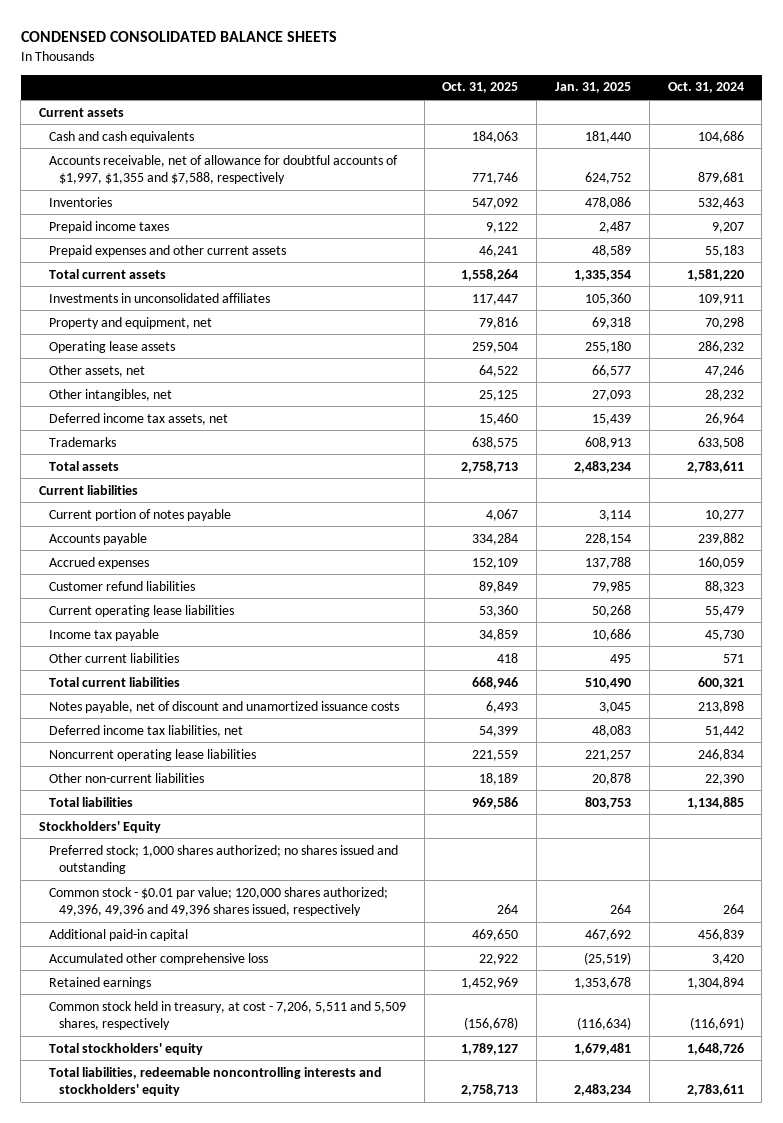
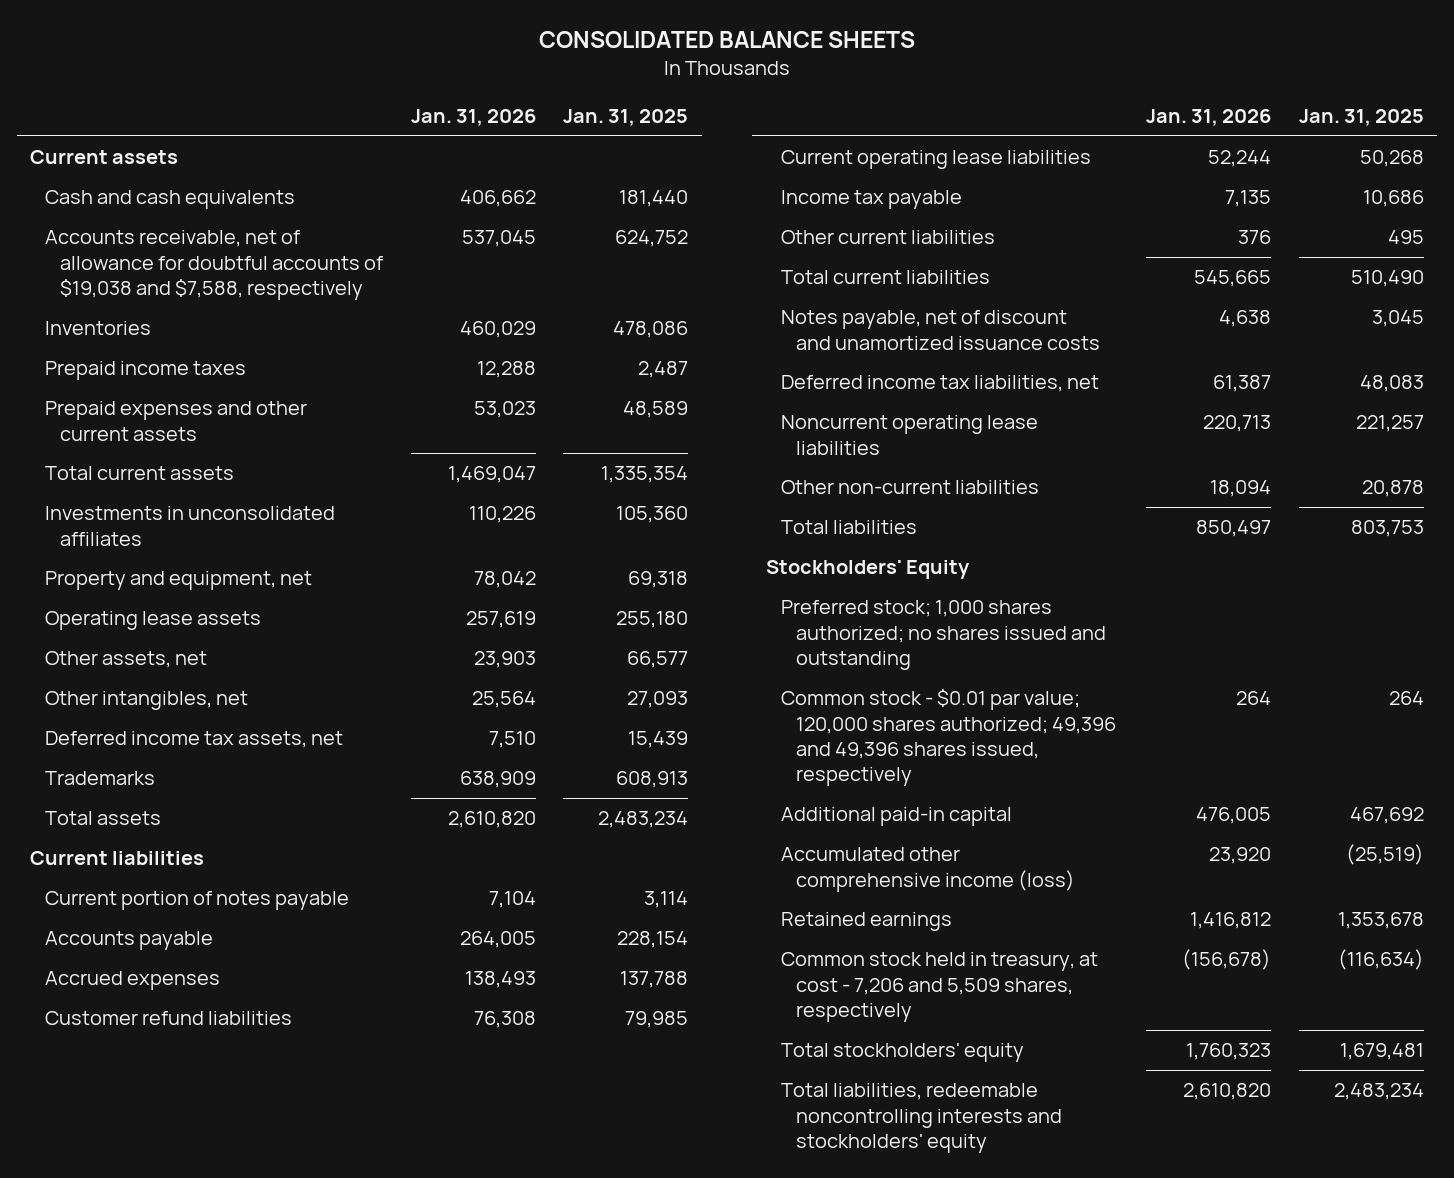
[20,31,337,43] CONDENSED CONSOLIDATED BALANCE SHEETS -> [538,30,915,48] CONSOLIDATED BALANCE SHEETS
[442,82,519,94] Oct. 31, 2025 -> none
[667,82,744,94] Oct. 31, 2024 -> none
none -> [410,108,536,126] Jan. 31, 2026
[48,154,398,185] Accounts receivable, net of allowance for doubtful accounts of $1,997, $1,355 and $7,588, respectively -> [45,230,384,300] Accounts receivable, net of allowance for doubtful accounts of $19,038 and $7,588, respectively
[48,886,388,917] Common stock - $0.01 par value; 120,000 shares authorized; 49,396, 49,396 and 49,396 shares issued, respectively -> [780,689,1116,786] Common stock - $0.01 par value; 120,000 shares authorized; 49,396 and 49,396 shares issued, respectively
[48,952,268,965] Accumulated other comprehensive loss -> [780,847,1075,892] Accumulated other comprehensive income (loss)
[48,1000,406,1031] Common stock held in treasury, at cost - 7,206, 5,511 and 5,509 shares, respectively -> [780,952,1098,1022] Common stock held in treasury, at cost - 7,206 and 5,509 shares, respectively

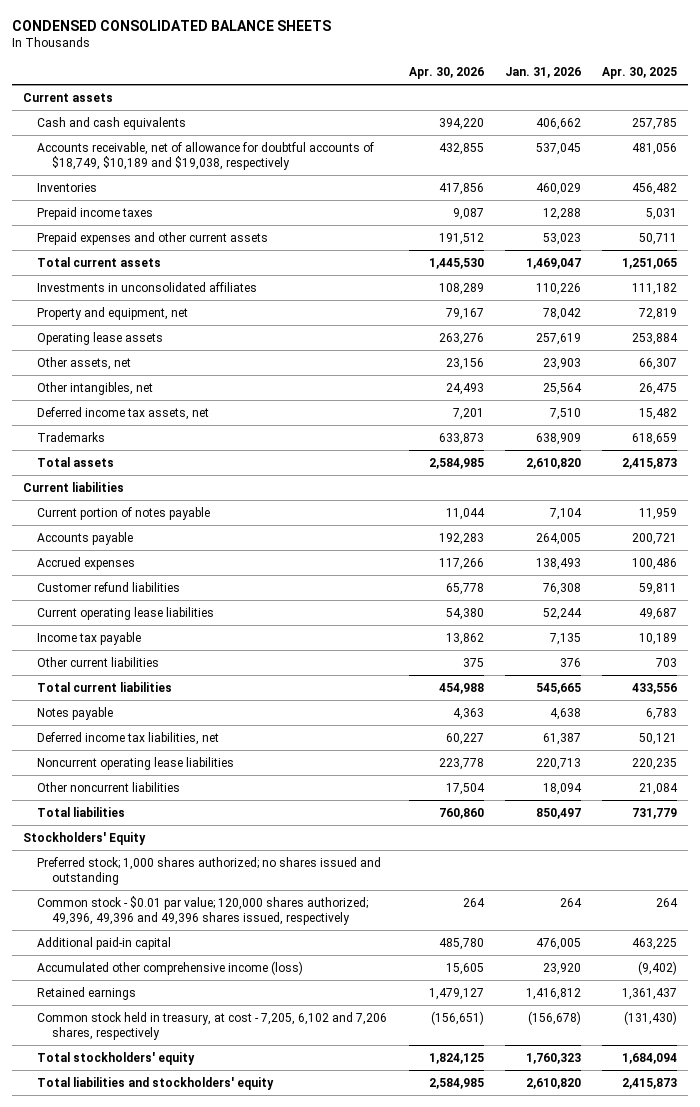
[538,30,915,48] CONSOLIDATED BALANCE SHEETS -> [12,20,332,32] CONDENSED CONSOLIDATED BALANCE SHEETS
[563,108,689,126] Jan. 31, 2025 -> none
none -> [408,67,484,80] Apr. 30, 2026
none -> [602,67,678,80] Apr. 30, 2025
[45,230,384,300] Accounts receivable, net of allowance for doubtful accounts of $19,038 and $7,588, respectively -> [37,141,375,170] Accounts receivable, net of allowance for doubtful accounts of $18,749, $10,189 and $19,038, respectively
[780,310,1100,350] Notes payable, net of discount and unamortized issuance costs -> [37,706,114,720] Notes payable
[780,480,1039,495] Other non-current liabilities -> [37,781,181,792] Other noncurrent liabilities
[780,689,1116,786] Common stock - $0.01 par value; 120,000 shares authorized; 49,396 and 49,396 shares issued, respectively -> [37,895,369,925] Common stock - $0.01 par value; 120,000 shares authorized; 49,396, 49,396 and 49,396 shares issued, respectively
[780,952,1098,1022] Common stock held in treasury, at cost - 7,206 and 5,509 shares, respectively -> [37,1011,388,1040] Common stock held in treasury, at cost - 7,205, 6,102 and 7,206 shares, respectively
[780,1083,1062,1153] Total liabilities, redeemable noncontrolling interests and stockholders' equity -> [37,1076,275,1090] Total liabilities and stockholders' equity

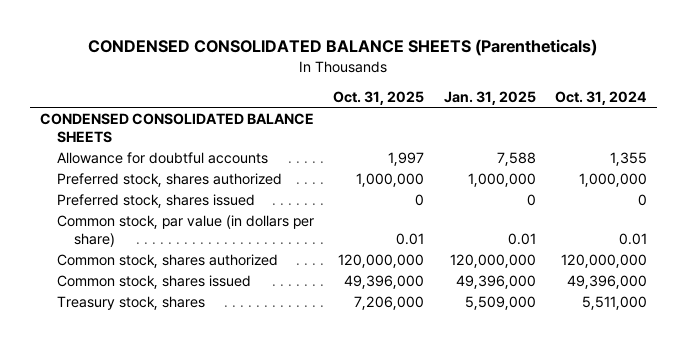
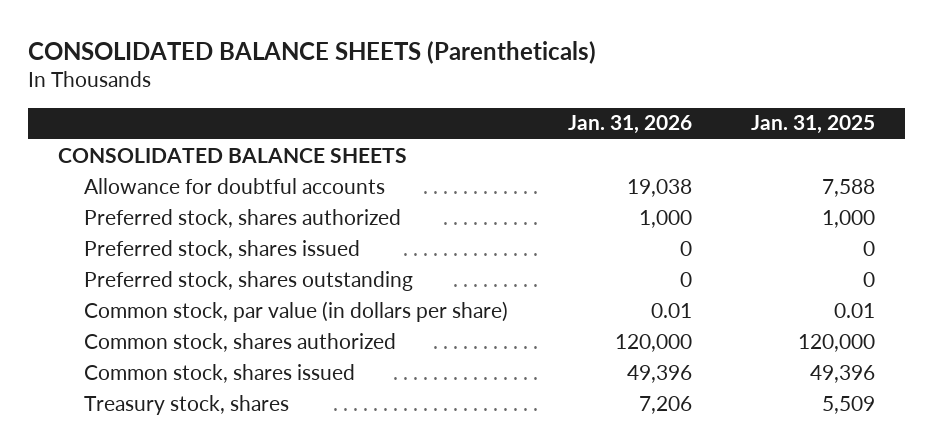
[88,39,598,57] CONDENSED CONSOLIDATED BALANCE SHEETS (Parentheticals) -> [28,40,597,64] CONSOLIDATED BALANCE SHEETS (Parentheticals)
[333,90,425,105] Oct. 31, 2025 -> none
[554,90,647,105] Oct. 31, 2024 -> none
none -> [567,115,692,135] Jan. 31, 2026
[39,112,314,143] CONDENSED CONSOLIDATED BALANCE SHEETS -> [58,147,408,163] CONSOLIDATED BALANCE SHEETS
[467,172,536,187] 1,000,000 -> [822,209,876,228] 1,000
none -> [83,270,413,291] Preferred stock, shares outstanding
[449,253,536,268] 120,000,000 -> [798,333,876,352] 120,000
[455,274,536,289] 49,396,000 -> [810,364,876,383] 49,396
[464,295,536,310] 5,509,000 -> [822,395,876,414] 5,509

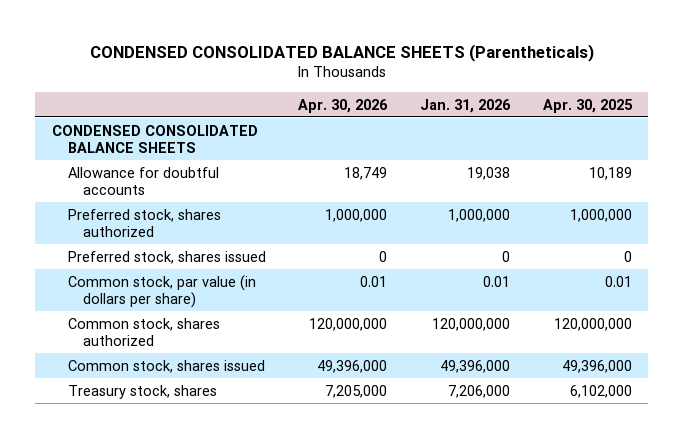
[28,40,597,64] CONSOLIDATED BALANCE SHEETS (Parentheticals) -> [89,43,594,62] CONDENSED CONSOLIDATED BALANCE SHEETS (Parentheticals)
[751,115,876,135] Jan. 31, 2025 -> none
none -> [298,98,389,113] Apr. 30, 2026
none -> [542,98,633,113] Apr. 30, 2025
[58,147,408,163] CONSOLIDATED BALANCE SHEETS -> [51,124,258,153] CONDENSED CONSOLIDATED BALANCE SHEETS
[638,209,692,228] 1,000 -> [448,208,511,222] 1,000,000
[83,270,413,291] Preferred stock, shares outstanding -> none
[614,333,692,352] 120,000 -> [432,317,511,331] 120,000,000
[626,364,692,383] 49,396 -> [440,359,511,373] 49,396,000
[638,395,692,414] 7,206 -> [448,384,511,398] 7,206,000

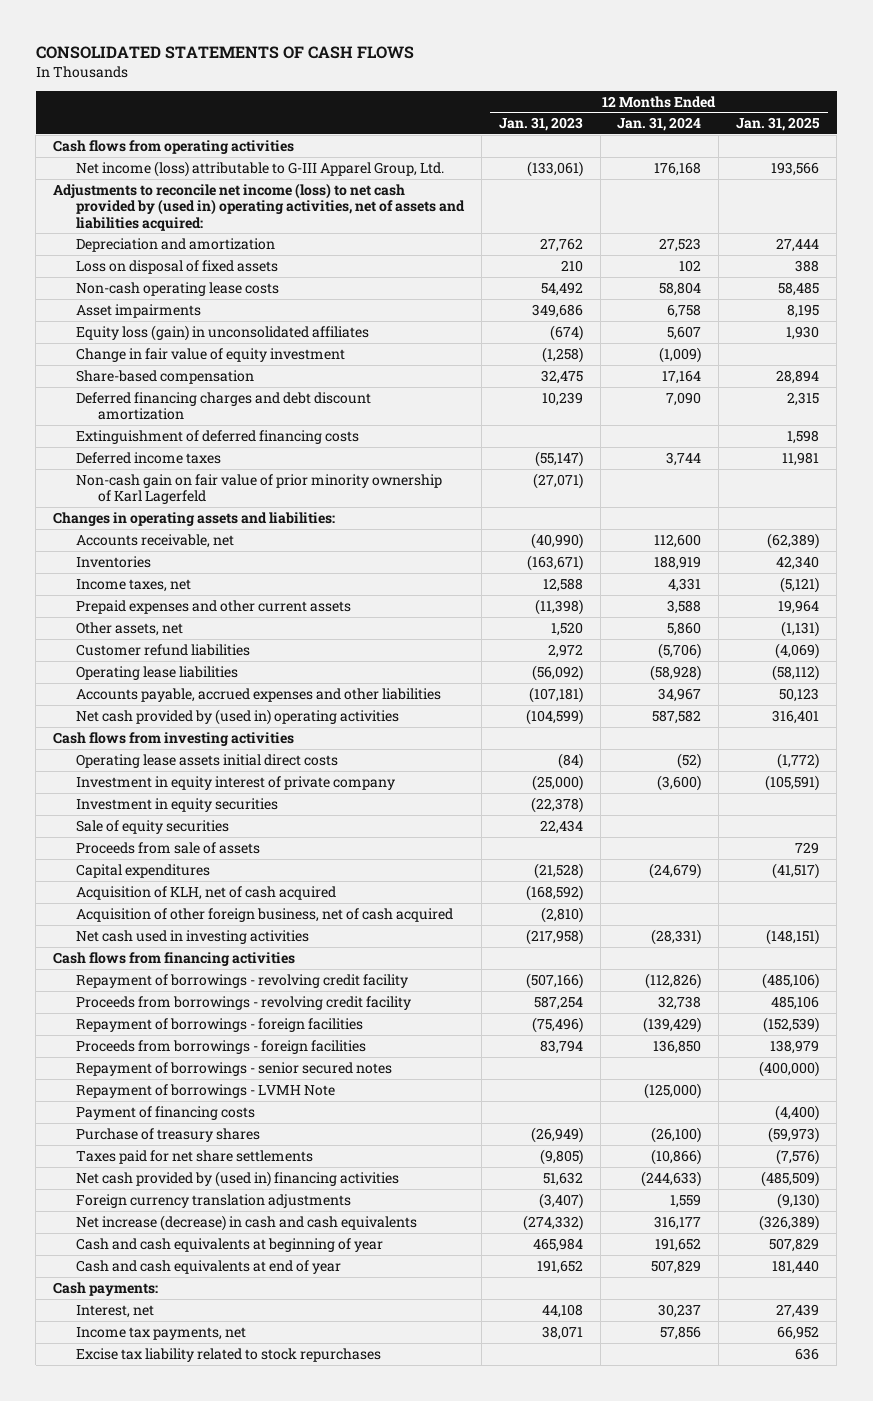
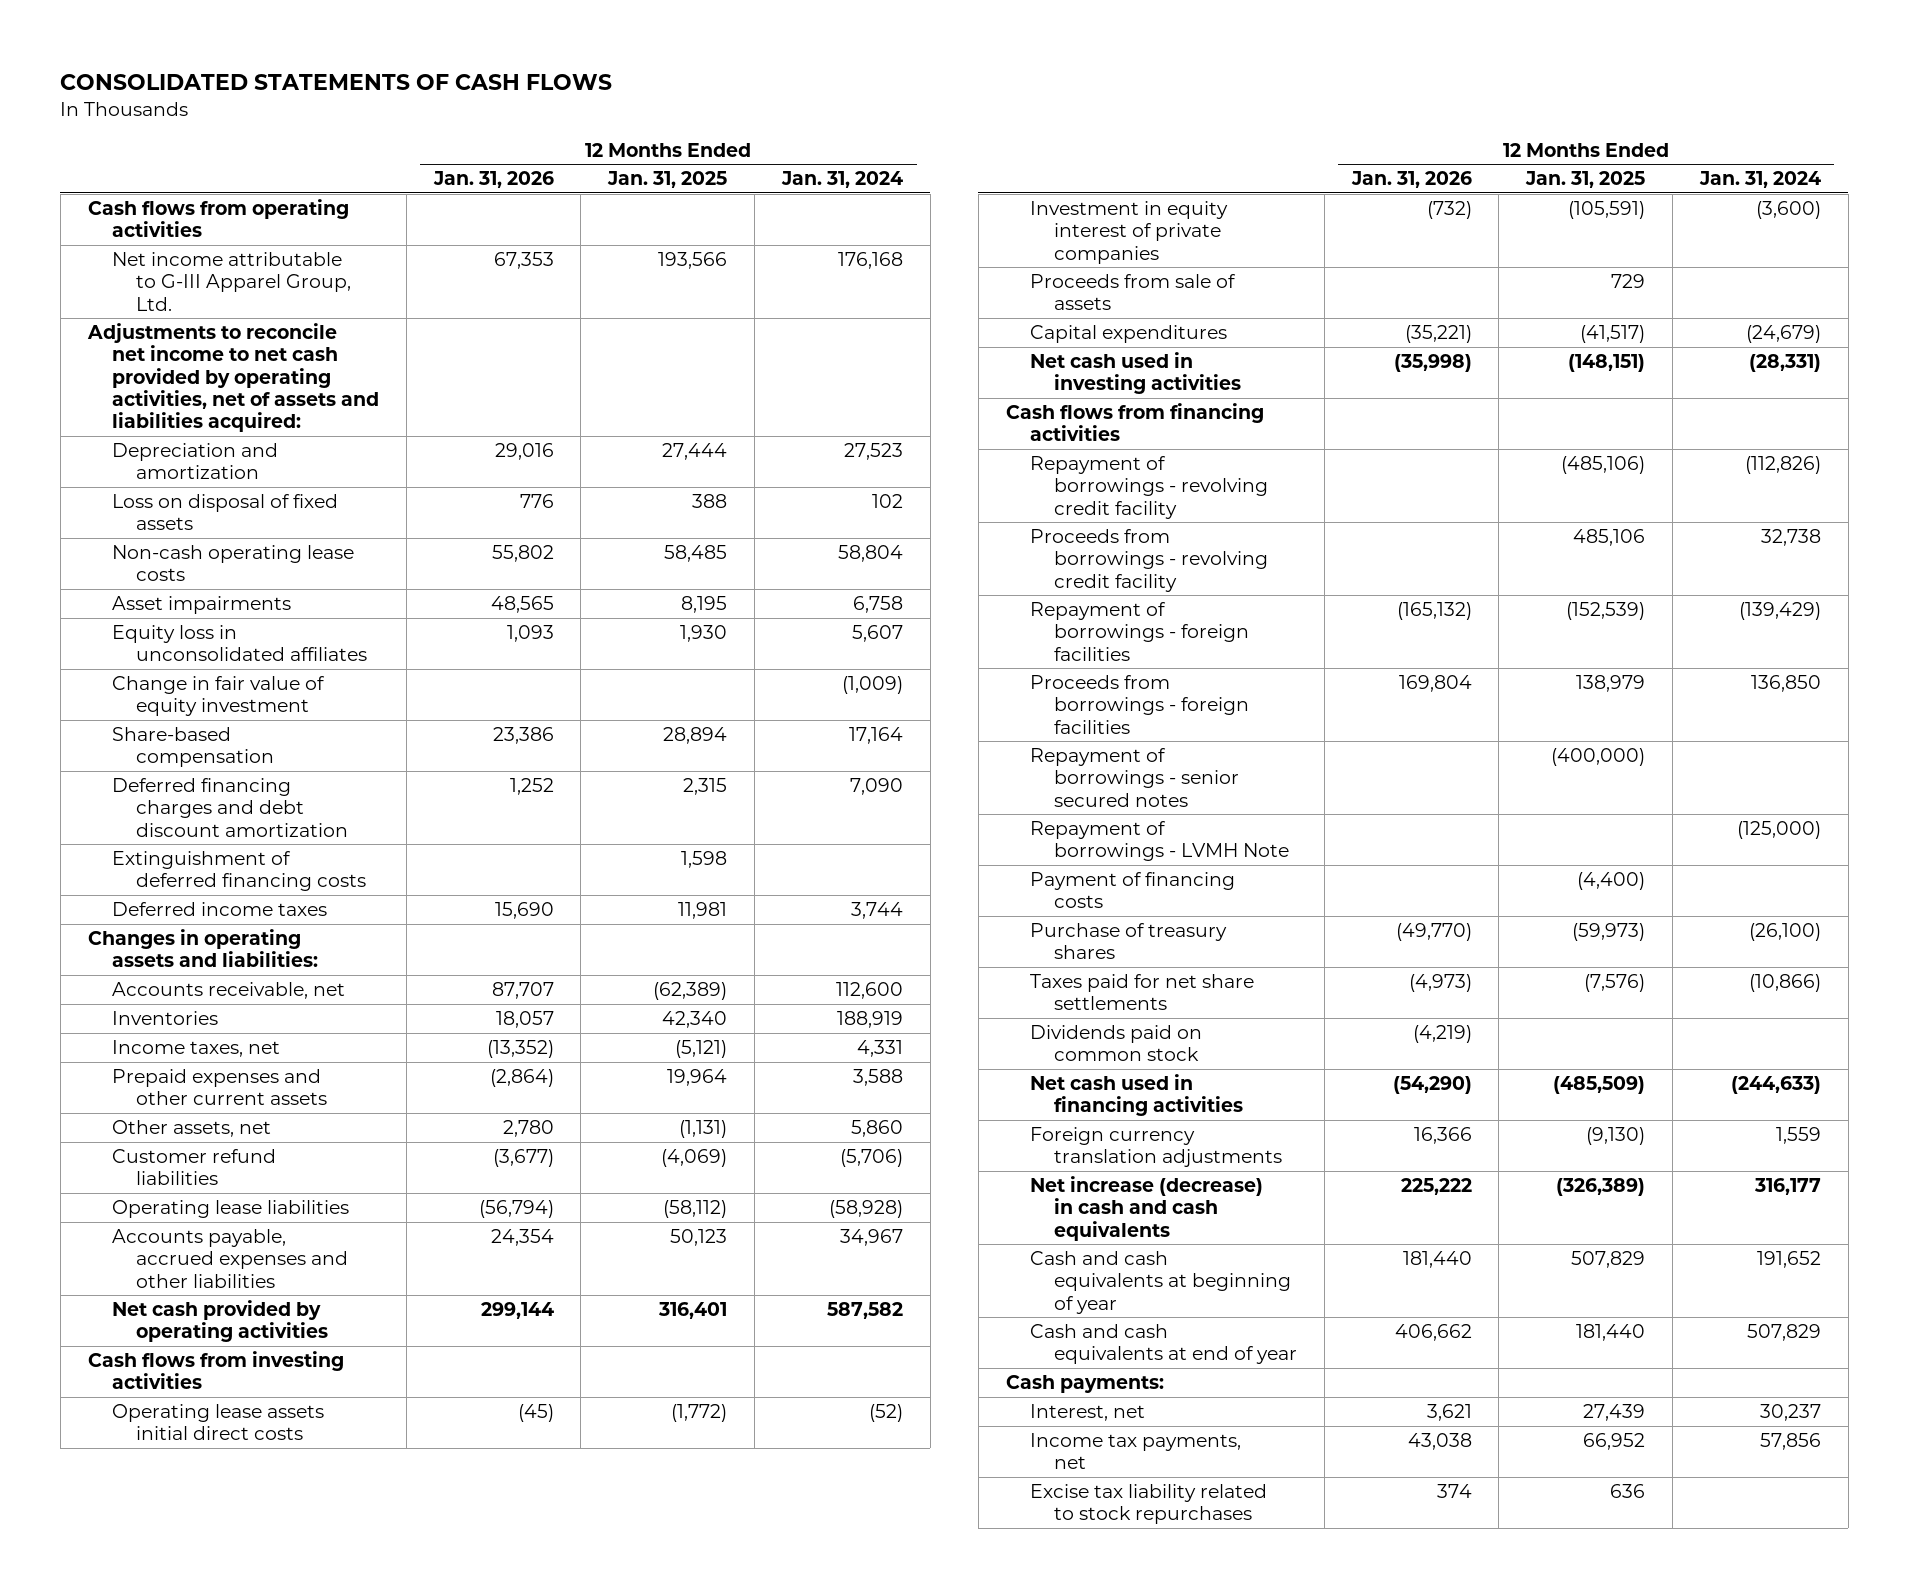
[498,117,583,132] Jan. 31, 2023 -> none
none -> [432,171,554,189] Jan. 31, 2026
[75,160,444,177] Net income (loss) attributable to G-III Apparel Group, Ltd. -> [111,252,352,311] Net income attributable to G-III Apparel Group, Ltd.
[53,182,465,231] Adjustments to reconcile net income (loss) to net cash provided by (used in) operating activities, net of assets and liabilities acquired: -> [86,323,379,433] Adjustments to reconcile net income to net cash provided by operating activities, net of assets and liabilities acquired:
[75,324,369,341] Equity loss (gain) in unconsolidated affiliates -> [111,625,368,662] Equity loss in unconsolidated affiliates
[75,473,442,505] Non-cash gain on fair value of prior minority ownership of Karl Lagerfeld -> none
[75,708,399,725] Net cash provided by (used in) operating activities -> [111,1300,329,1343] Net cash provided by operating activities
[75,797,278,812] Investment in equity securities -> none
[75,819,229,834] Sale of equity securities -> none
[75,775,395,790] Investment in equity interest of private company -> [1029,201,1228,264] Investment in equity interest of private companies
[75,885,336,900] Acquisition of KLH, net of cash acquired -> none
[75,907,453,922] Acquisition of other foreign business, net of cash acquired -> none
none -> [1029,1025,1202,1062] Dividends paid on common stock
[75,1170,399,1187] Net cash provided by (used in) financing activities -> [1029,1074,1243,1117] Net cash used in financing activities

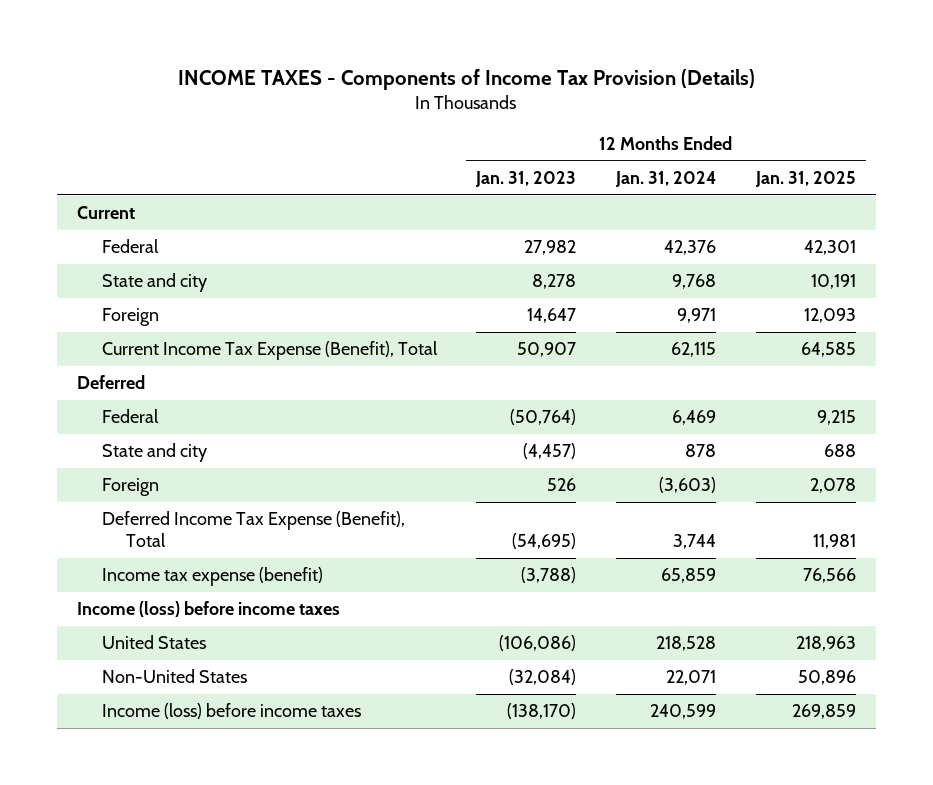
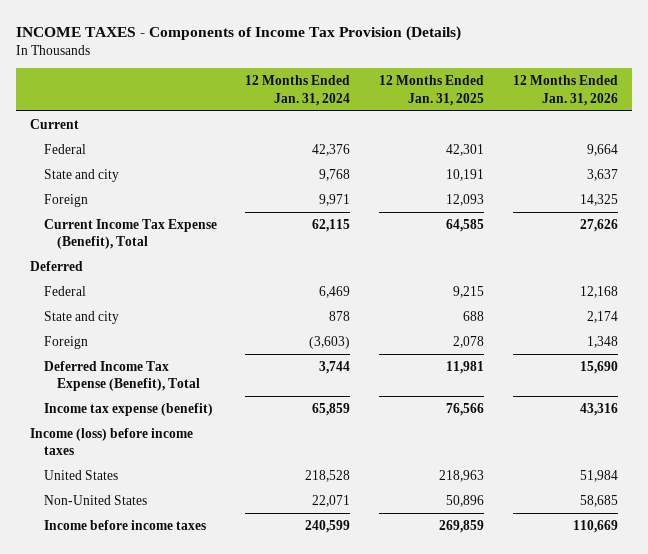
[475,170,577,187] Jan. 31, 2023 -> none
none -> [512,75,618,106] 12 Months Ended Jan. 31, 2026
[101,703,361,720] Income (loss) before income taxes -> [43,519,206,530] Income before income taxes

